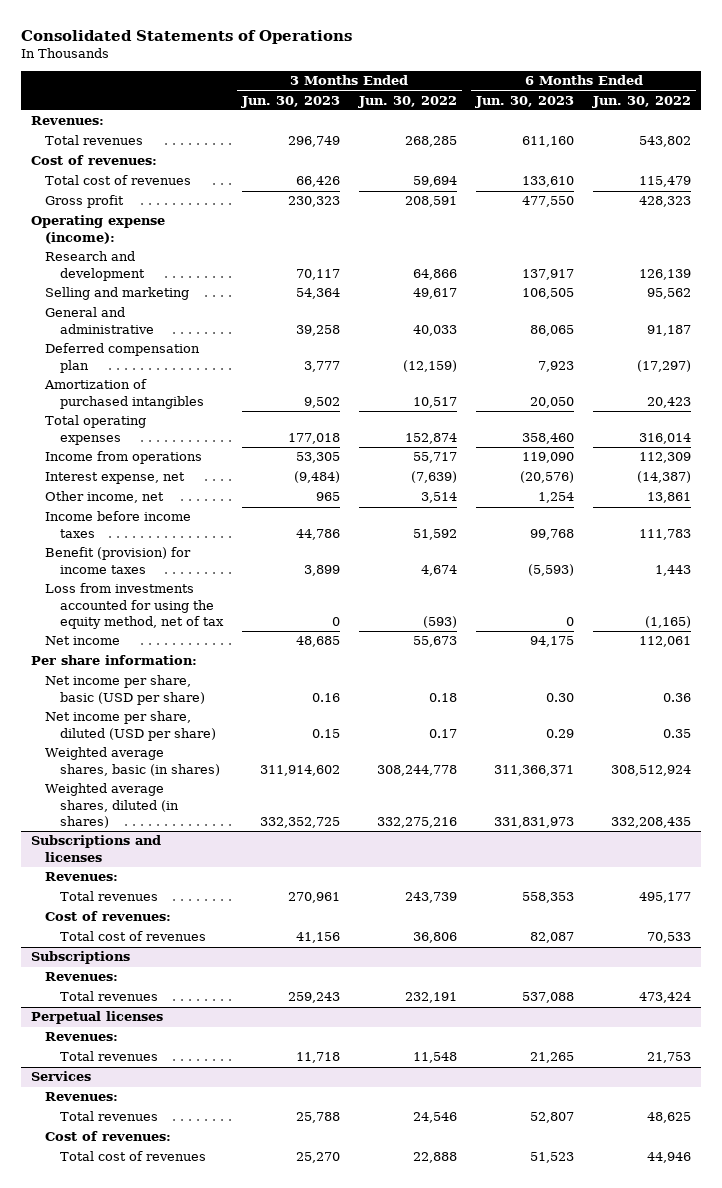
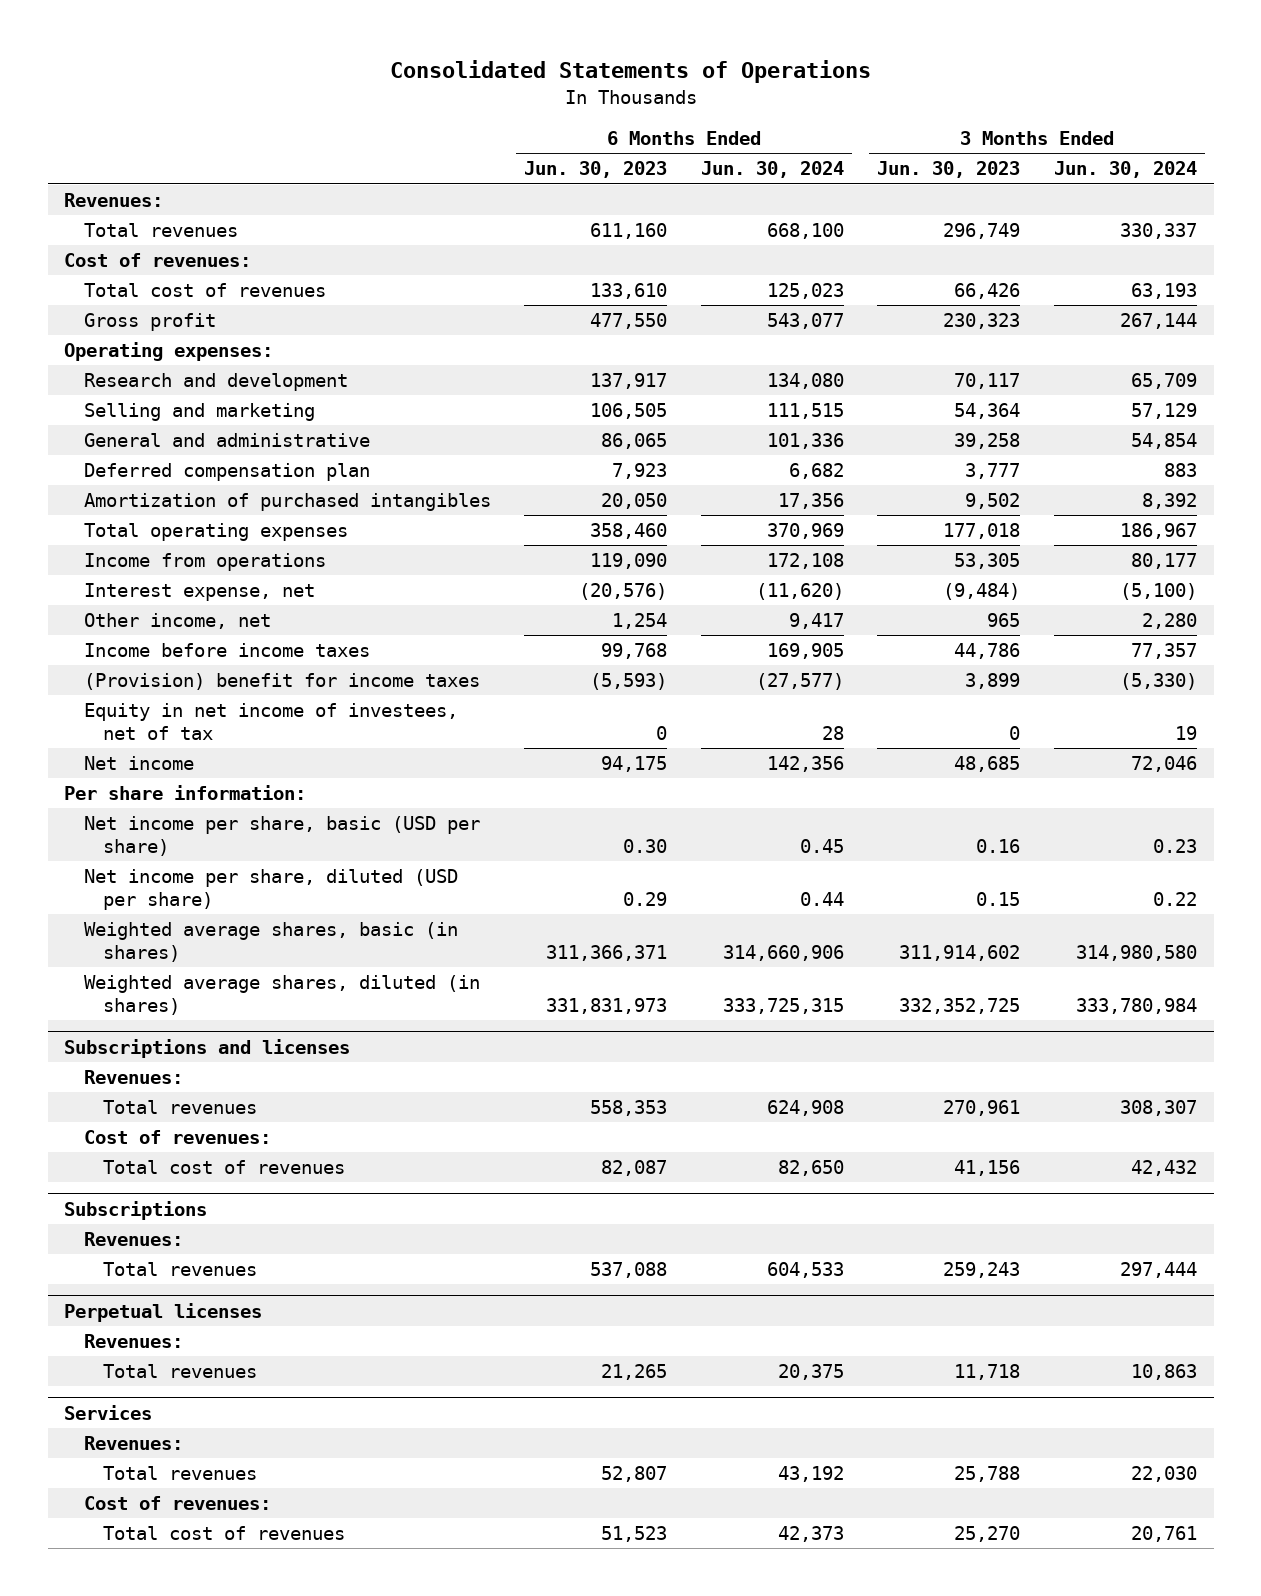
[357,95,457,108] Jun. 30, 2022 -> none
[592,95,692,108] Jun. 30, 2022 -> none
none -> [700,161,844,179] Jun. 30, 2024
none -> [1053,161,1197,179] Jun. 30, 2024
[30,215,165,244] Operating expense (income): -> [64,342,274,362] Operating expenses:
[45,547,192,574] Benefit (provision) for income taxes -> [83,673,480,691] (Provision) benefit for income taxes
[45,583,224,629] Loss from investments accounted for using the equity method, net of tax -> [83,703,458,741] Equity in net income of investees, net of tax

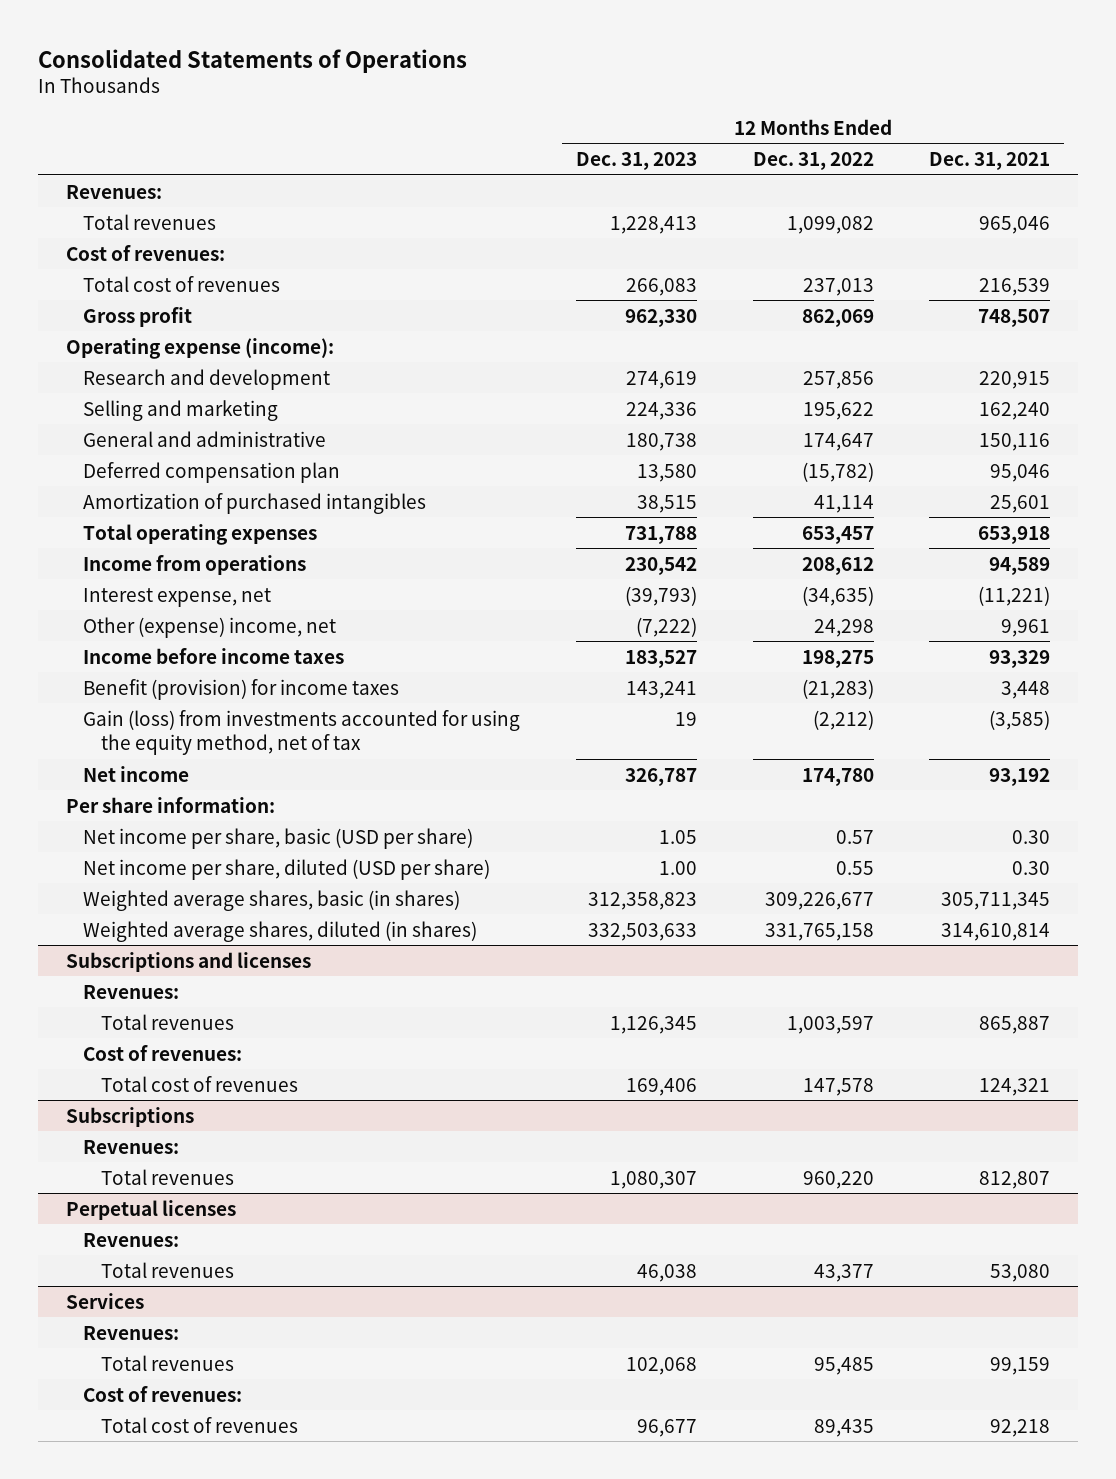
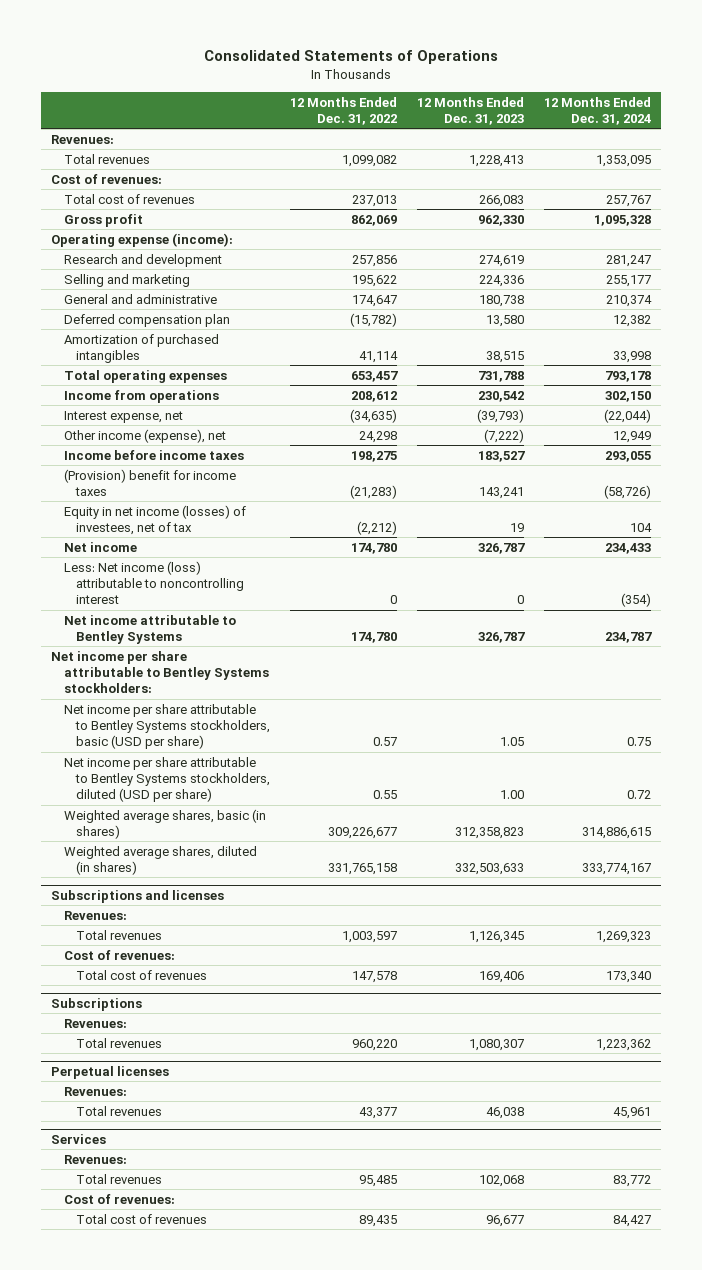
[929,152,1051,171] Dec. 31, 2021 -> none
none -> [544,96,652,126] 12 Months Ended Dec. 31, 2024
[83,616,337,638] Other (expense) income, net -> [63,428,226,443] Other income (expense), net
[83,678,400,700] Benefit (provision) for income taxes -> [63,468,236,496] (Provision) benefit for income taxes
[83,709,521,756] Gain (loss) from investments accounted for using the equity method, net of tax -> [63,504,246,535] Equity in net income (losses) of investees, net of tax
[66,796,276,813] Per share information: -> none
none -> [63,560,245,605] Less: Net income (loss) attributable to noncontrolling interest
none -> [63,614,236,644] Net income attributable to Bentley Systems
none -> [50,650,269,694] Net income per share attributable to Bentley Systems stockholders:
[83,827,474,849] Net income per share, basic (USD per share) -> [63,703,271,750] Net income per share attributable to Bentley Systems stockholders, basic (USD per share)
[83,858,491,880] Net income per share, diluted (USD per share) -> [63,756,271,803] Net income per share attributable to Bentley Systems stockholders, diluted (USD per share)

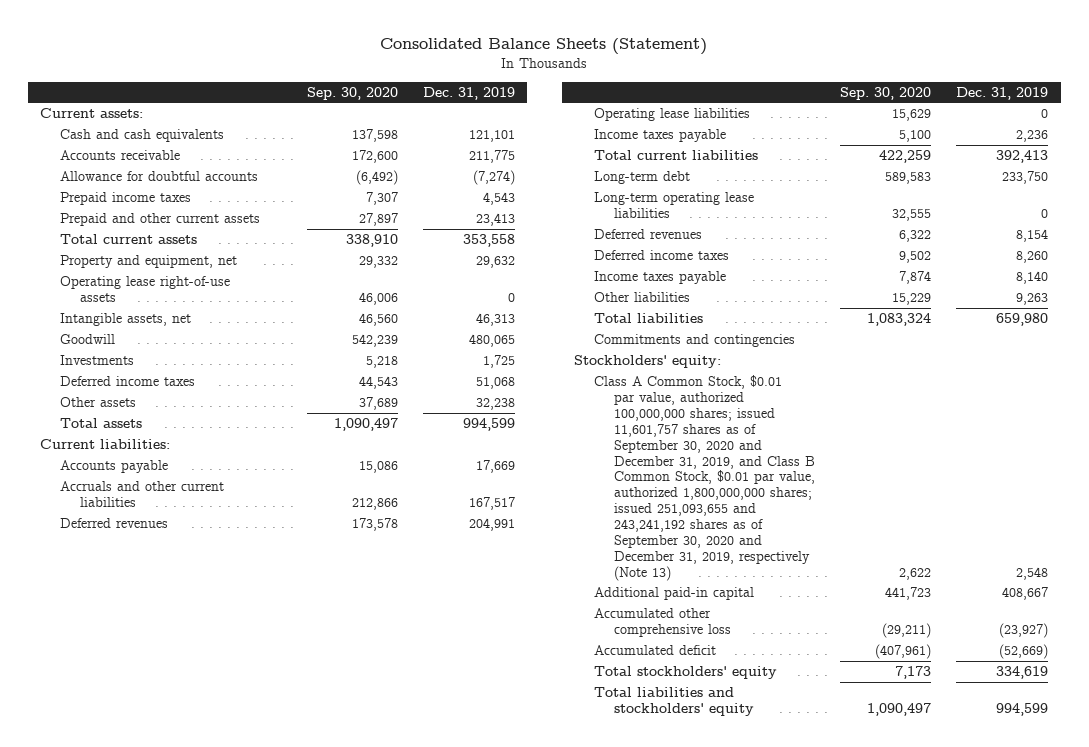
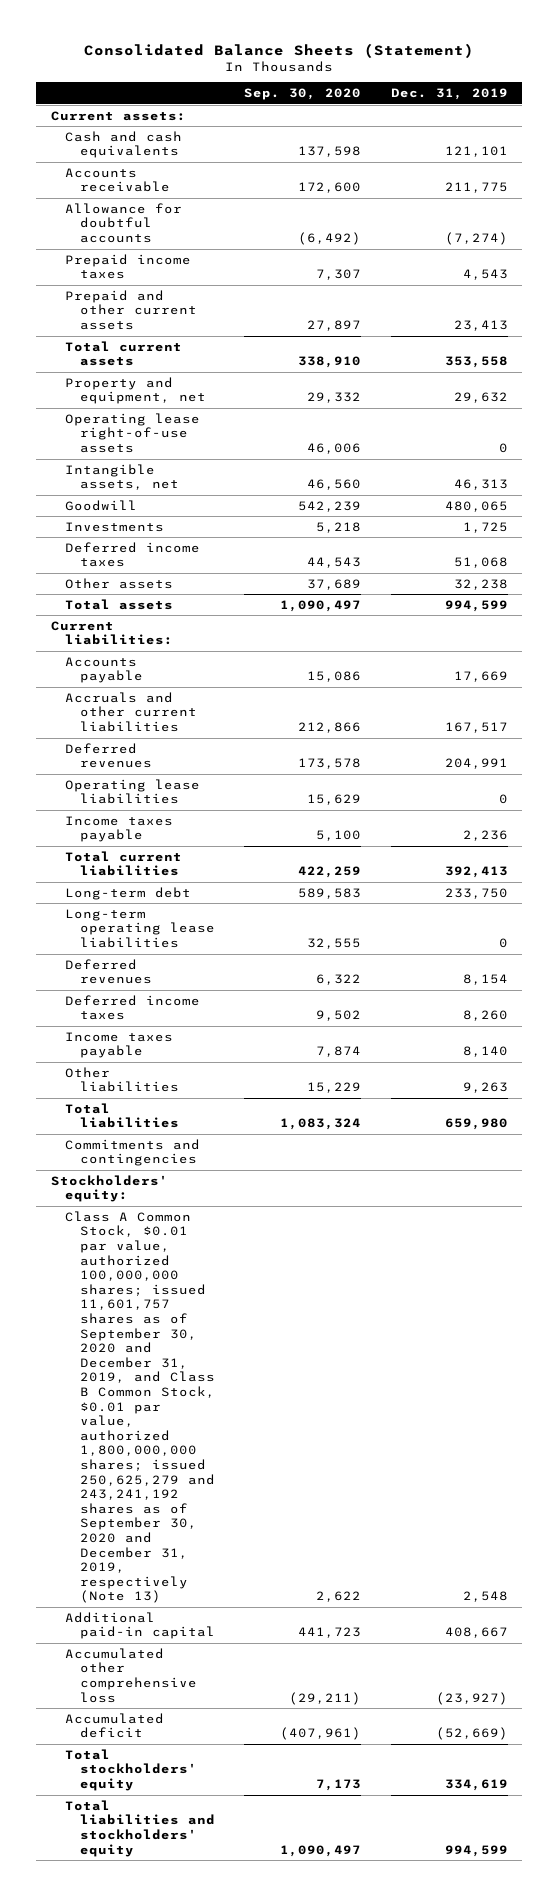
[594,375,816,581] Class A Common Stock, $0.01 par value, authorized 100,000,000 shares; issued 11,601,757 shares as of September 30, 2020 and December 31, 2019, and Class B Common Stock, $0.01 par value, authorized 1,800,000,000 shares; issued 251,093,655 and 243,241,192 shares as of September 30, 2020 and December 31, 2019, respectively (Note 13) -> [65,1210,215,1604] Class A Common Stock, $0.01 par value, authorized 100,000,000 shares; issued 11,601,757 shares as of September 30, 2020 and December 31, 2019, and Class B Common Stock, $0.01 par value, authorized 1,800,000,000 shares; issued 250,625,279 and 243,241,192 shares as of September 30, 2020 and December 31, 2019, respectively (Note 13)

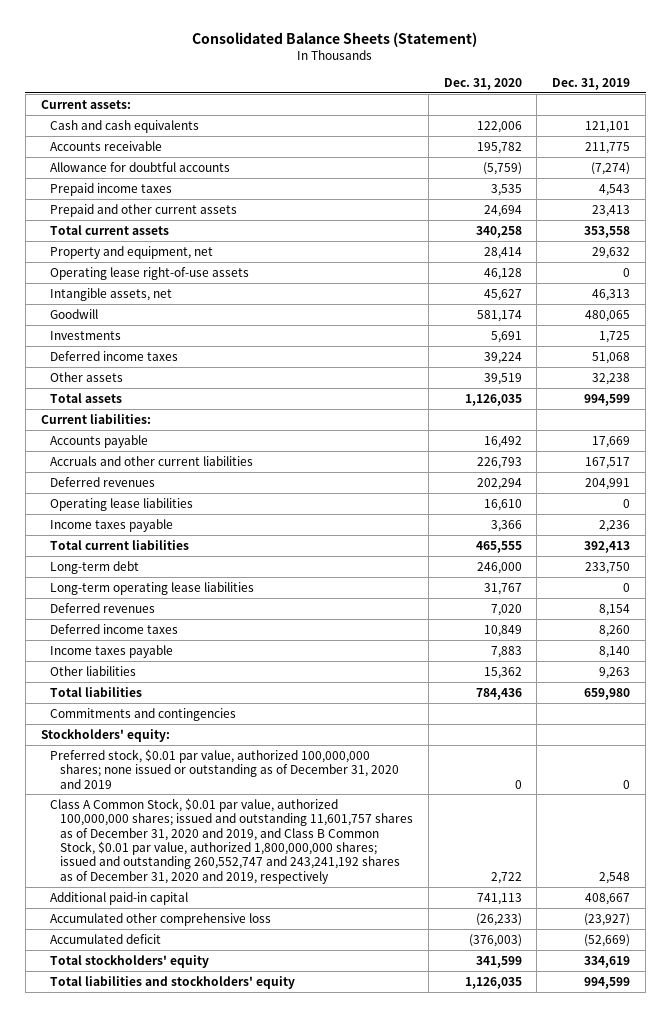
[244,88,362,101] Sep. 30, 2020 -> none
none -> [443,78,522,91] Dec. 31, 2020
none -> [50,748,399,789] Preferred stock, $0.01 par value, authorized 100,000,000 shares; none issued or outstanding as of December 31, 2020 and 2019
[65,1210,215,1604] Class A Common Stock, $0.01 par value, authorized 100,000,000 shares; issued 11,601,757 shares as of September 30, 2020 and December 31, 2019, and Class B Common Stock, $0.01 par value, authorized 1,800,000,000 shares; issued 250,625,279 and 243,241,192 shares as of September 30, 2020 and December 31, 2019, respectively (Note 13) -> [50,797,413,884] Class A Common Stock, $0.01 par value, authorized 100,000,000 shares; issued and outstanding 11,601,757 shares as of December 31, 2020 and 2019, and Class B Common Stock, $0.01 par value, authorized 1,800,000,000 shares; issued and outstanding 260,552,747 and 243,241,192 shares as of December 31, 2020 and 2019, respectively

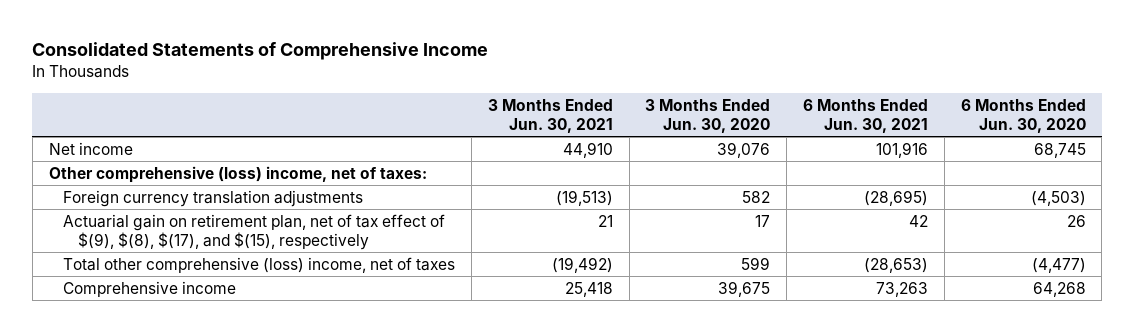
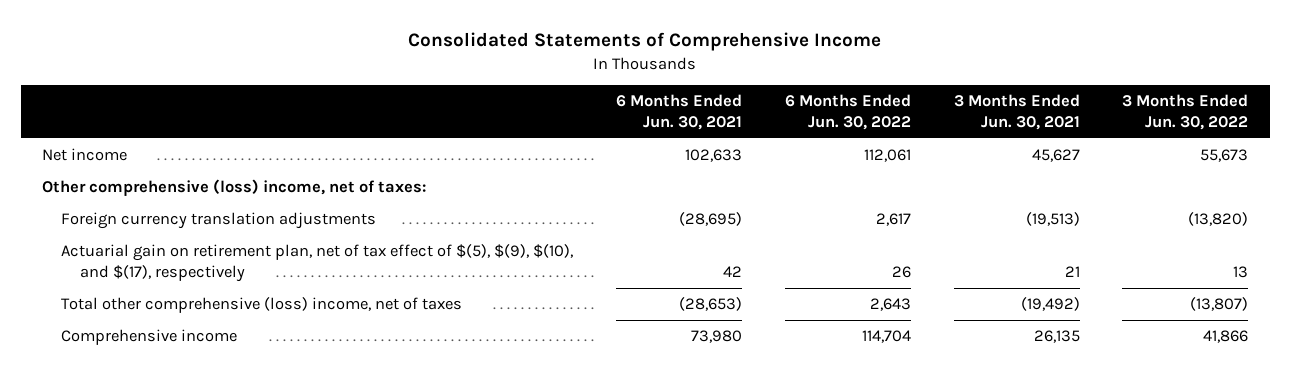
[645,98,771,133] 3 Months Ended Jun. 30, 2020 -> none
[960,98,1086,133] 6 Months Ended Jun. 30, 2020 -> none
none -> [784,94,911,131] 6 Months Ended Jun. 30, 2022
none -> [1122,94,1249,131] 3 Months Ended Jun. 30, 2022
[562,141,613,158] 44,910 -> [1031,149,1080,163] 45,627
[875,141,928,158] 101,916 -> [684,149,742,163] 102,633
[63,213,446,250] Actuarial gain on retirement plan, net of tax effect of $(9), $(8), $(17), and $(15), respectively -> [61,244,574,283] Actuarial gain on retirement plan, net of tax effect of $(5), $(9), $(10), and $(17), respectively
[564,281,613,297] 25,418 -> [1033,330,1080,344] 26,135
[875,281,928,297] 73,263 -> [690,330,742,344] 73,980

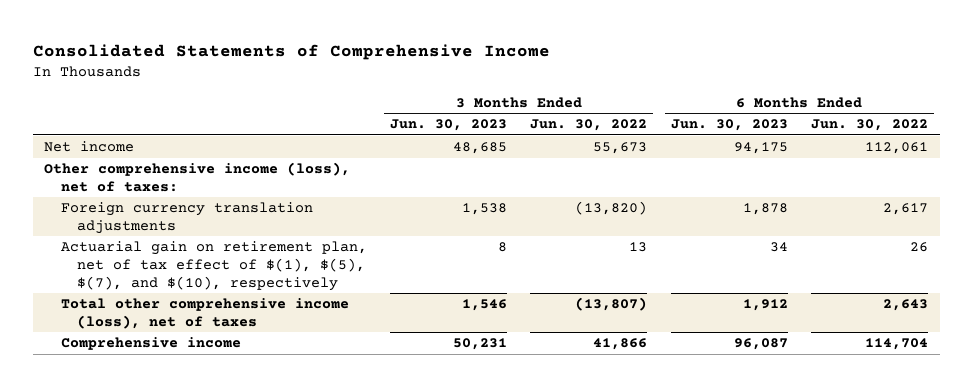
[615,94,742,131] 6 Months Ended Jun. 30, 2021 -> none
[953,94,1080,131] 3 Months Ended Jun. 30, 2021 -> none
none -> [389,119,507,132] Jun. 30, 2023
none -> [670,119,788,132] Jun. 30, 2023
[42,179,427,197] Other comprehensive (loss) income, net of taxes: -> [44,162,351,192] Other comprehensive income (loss), net of taxes:
[61,244,574,283] Actuarial gain on retirement plan, net of tax effect of $(5), $(9), $(10), and $(17), respectively -> [60,241,367,291] Actuarial gain on retirement plan, net of tax effect of $(1), $(5), $(7), and $(10), respectively
[61,297,463,314] Total other comprehensive (loss) income, net of taxes -> [60,298,349,329] Total other comprehensive income (loss), net of taxes

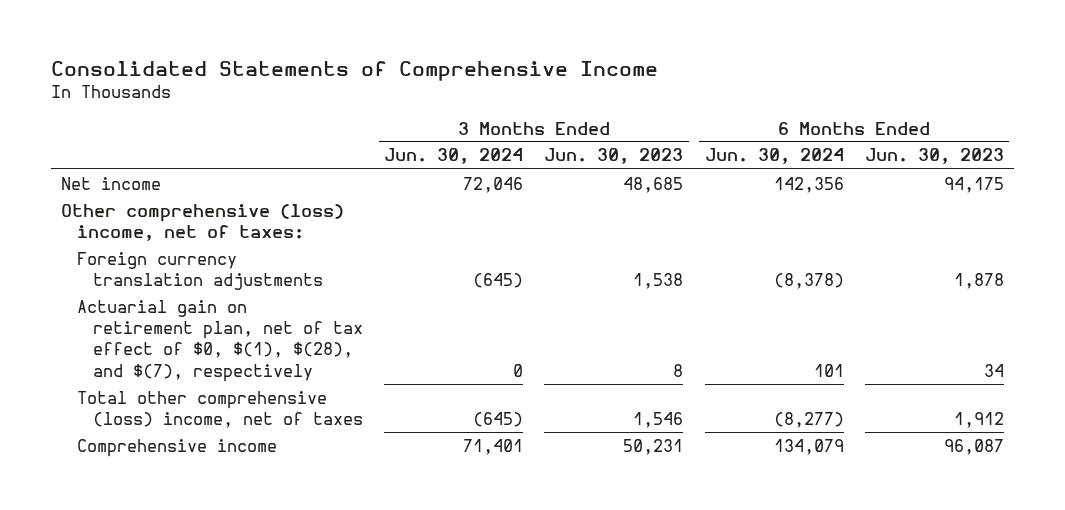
[530,119,648,132] Jun. 30, 2022 -> none
[810,119,928,132] Jun. 30, 2022 -> none
none -> [384,148,524,165] Jun. 30, 2024
none -> [704,148,844,165] Jun. 30, 2024
[44,162,351,192] Other comprehensive income (loss), net of taxes: -> [61,203,345,241] Other comprehensive (loss) income, net of taxes:
[60,241,367,291] Actuarial gain on retirement plan, net of tax effect of $(1), $(5), $(7), and $(10), respectively -> [77,299,364,382] Actuarial gain on retirement plan, net of tax effect of $0, $(1), $(28), and $(7), respectively
[60,298,349,329] Total other comprehensive income (loss), net of taxes -> [77,390,364,428] Total other comprehensive (loss) income, net of taxes

